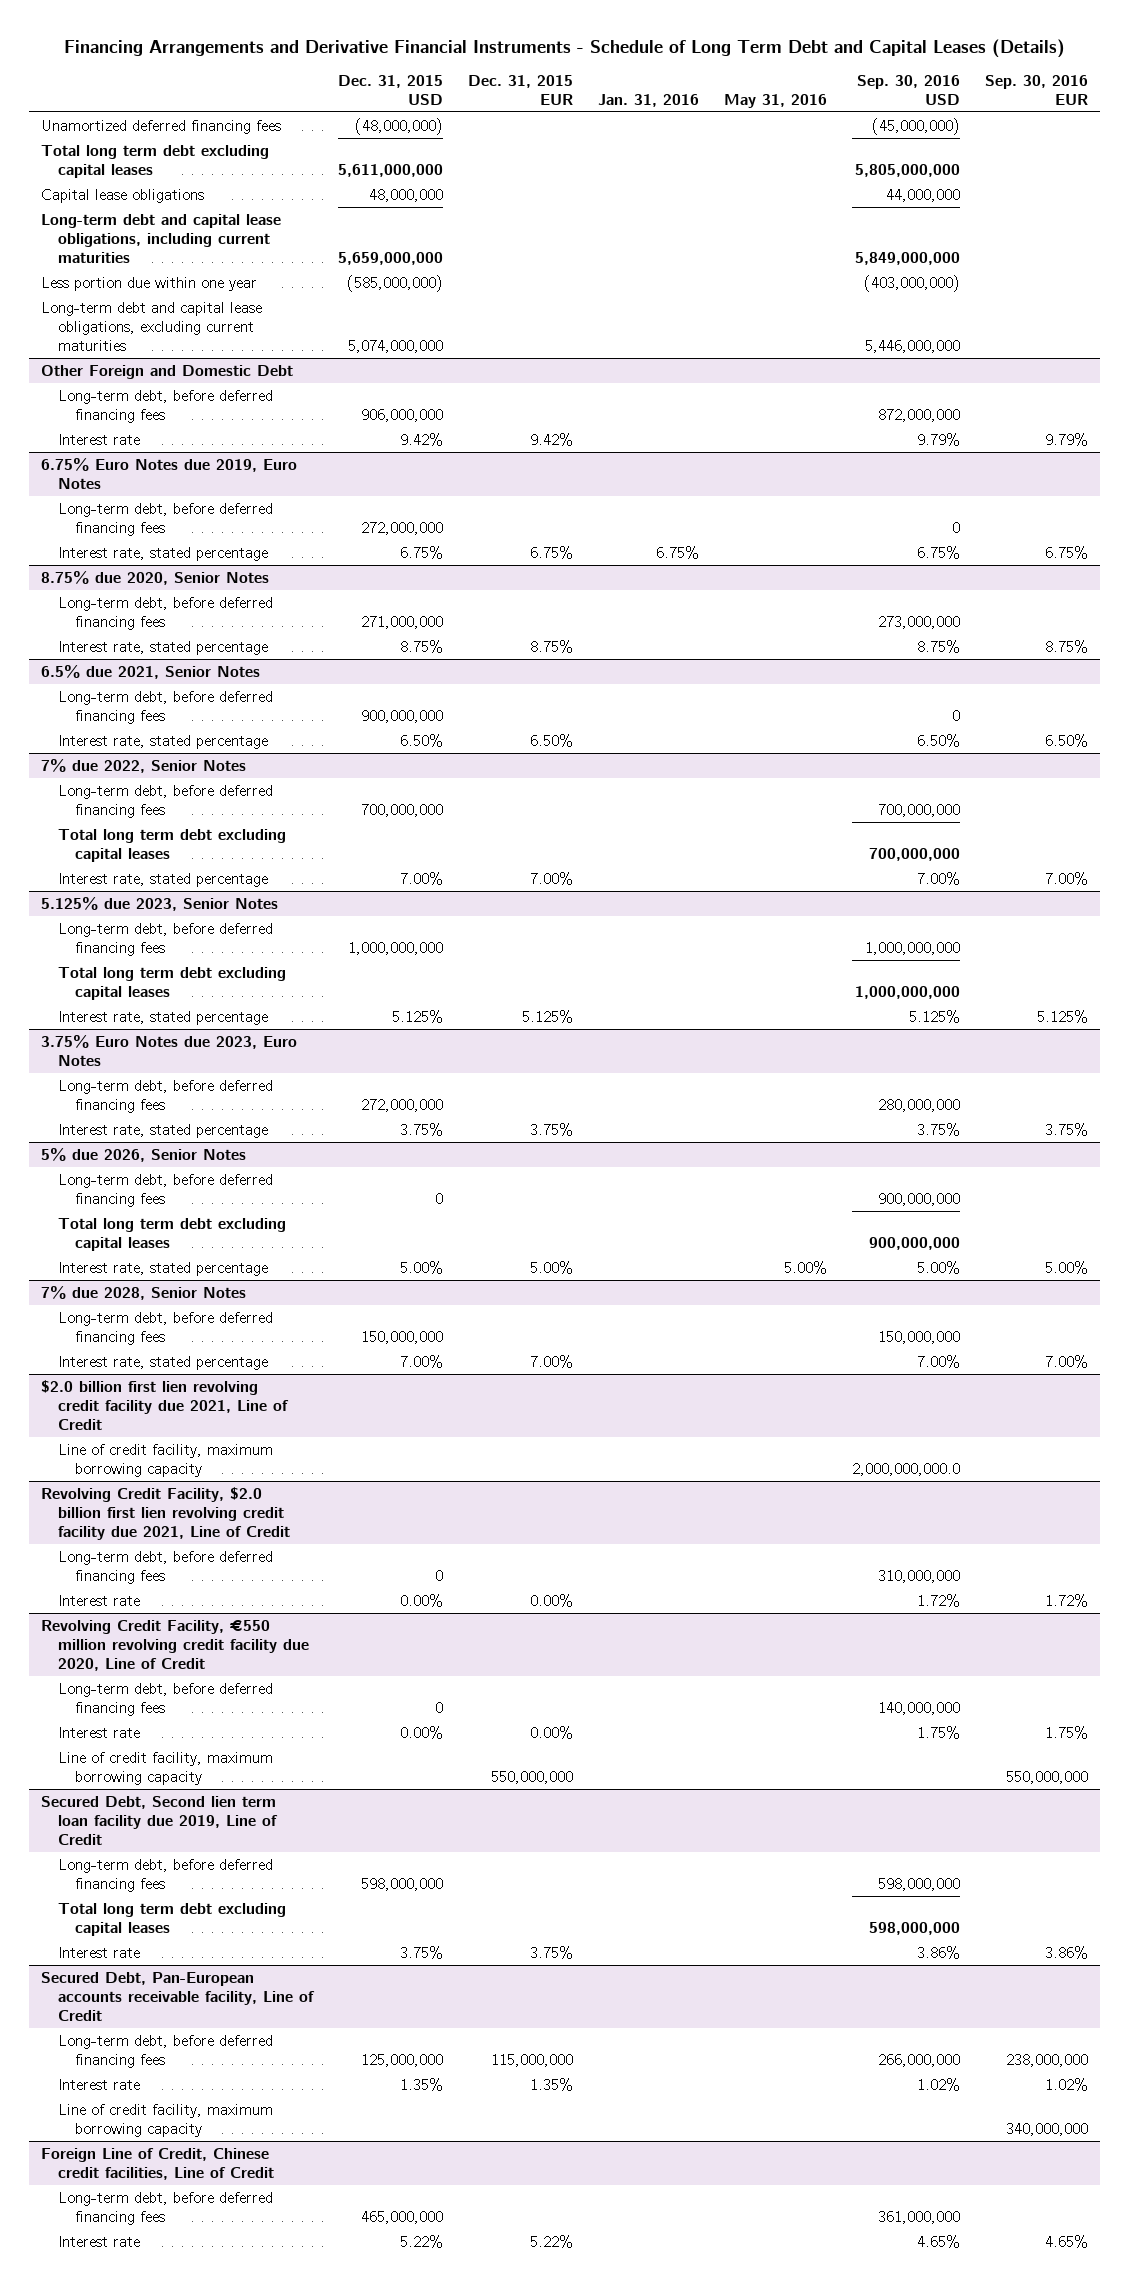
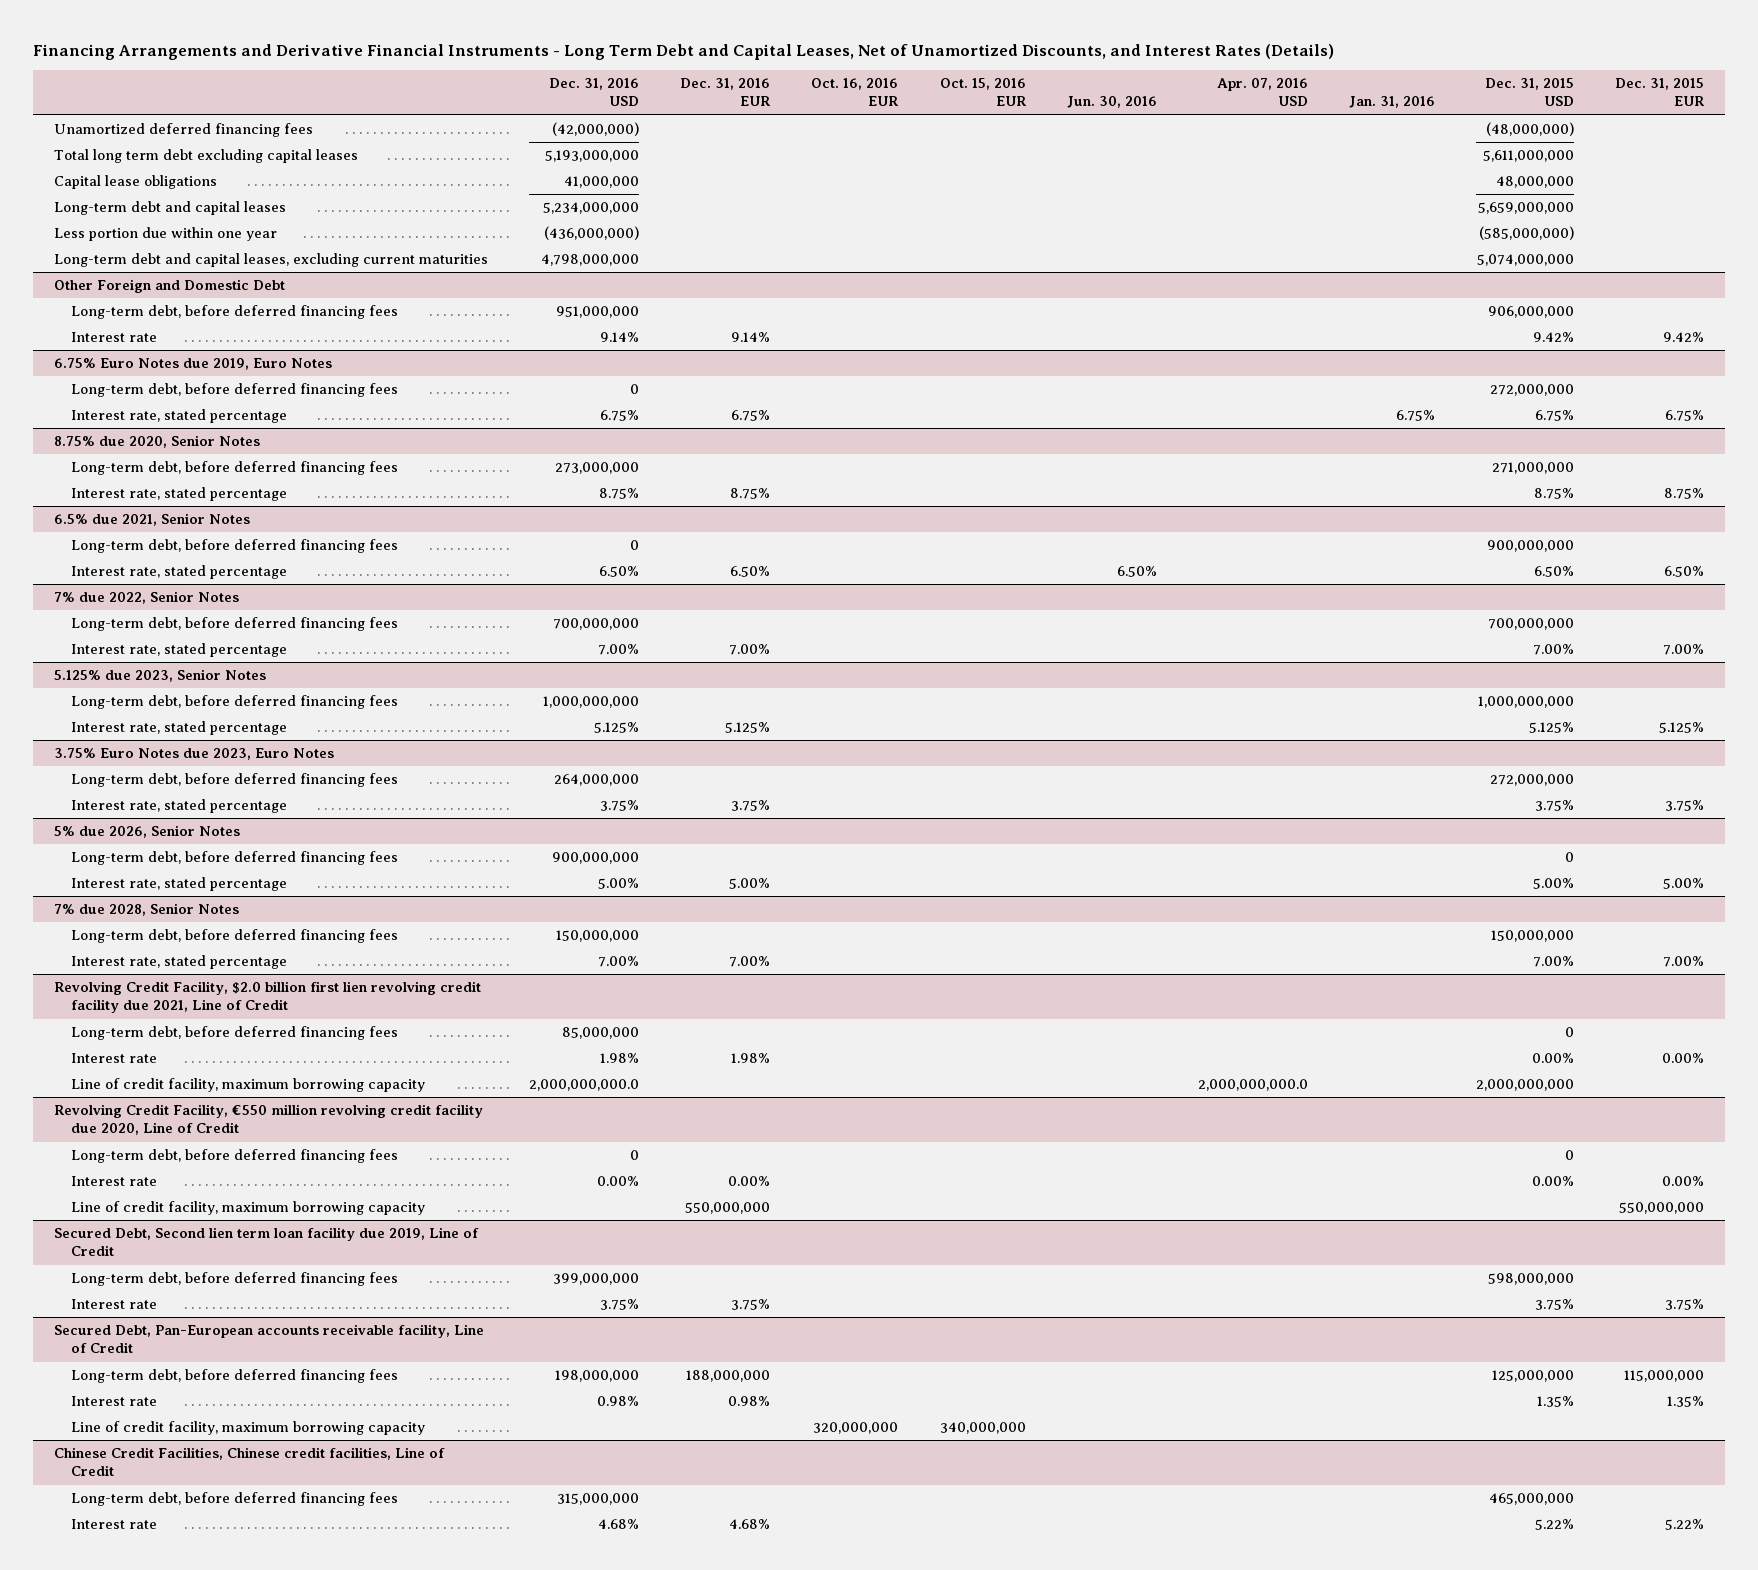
[63,38,1065,58] Financing Arrangements and Derivative Financial Instruments - Schedule of Long Term Debt and Capital Leases (Details) -> [33,43,1335,60] Financing Arrangements and Derivative Financial Instruments - Long Term Debt and Capital Leases, Net of Unamortized Discounts, and Interest Rates (Details)
[723,93,827,108] May 31, 2016 -> none
[856,74,960,105] Sep. 30, 2016 USD -> none
[984,74,1088,105] Sep. 30, 2016 EUR -> none
none -> [549,78,640,107] Dec. 31, 2016 USD
none -> [680,78,772,107] Dec. 31, 2016 EUR
none -> [811,78,900,107] Oct. 16, 2016 EUR
none -> [939,78,1027,107] Oct. 15, 2016 EUR
none -> [1066,96,1157,109] Jun. 30, 2016
none -> [1216,78,1308,107] Apr. 07, 2016 USD
[41,213,282,264] Long-term debt and capital lease obligations, including current maturities -> [53,201,286,216] Long-term debt and capital leases
[41,301,263,352] Long-term debt and capital lease obligations, excluding current maturities -> [53,253,488,268] Long-term debt and capital leases, excluding current maturities
[57,828,286,862] Total long term debt excluding capital leases -> none
[57,966,286,1000] Total long term debt excluding capital leases -> none
[57,1217,286,1251] Total long term debt excluding capital leases -> none
[41,1379,289,1431] $2.0 billion first lien revolving credit facility due 2021, Line of Credit -> none
[57,1443,273,1477] Line of credit facility, maximum borrowing capacity -> none
none -> [71,1078,426,1093] Line of credit facility, maximum borrowing capacity
[57,1902,286,1936] Total long term debt excluding capital leases -> none
[41,2147,274,2180] Foreign Line of Credit, Chinese credit facilities, Line of Credit -> [53,1447,445,1477] Chinese Credit Facilities, Chinese credit facilities, Line of Credit

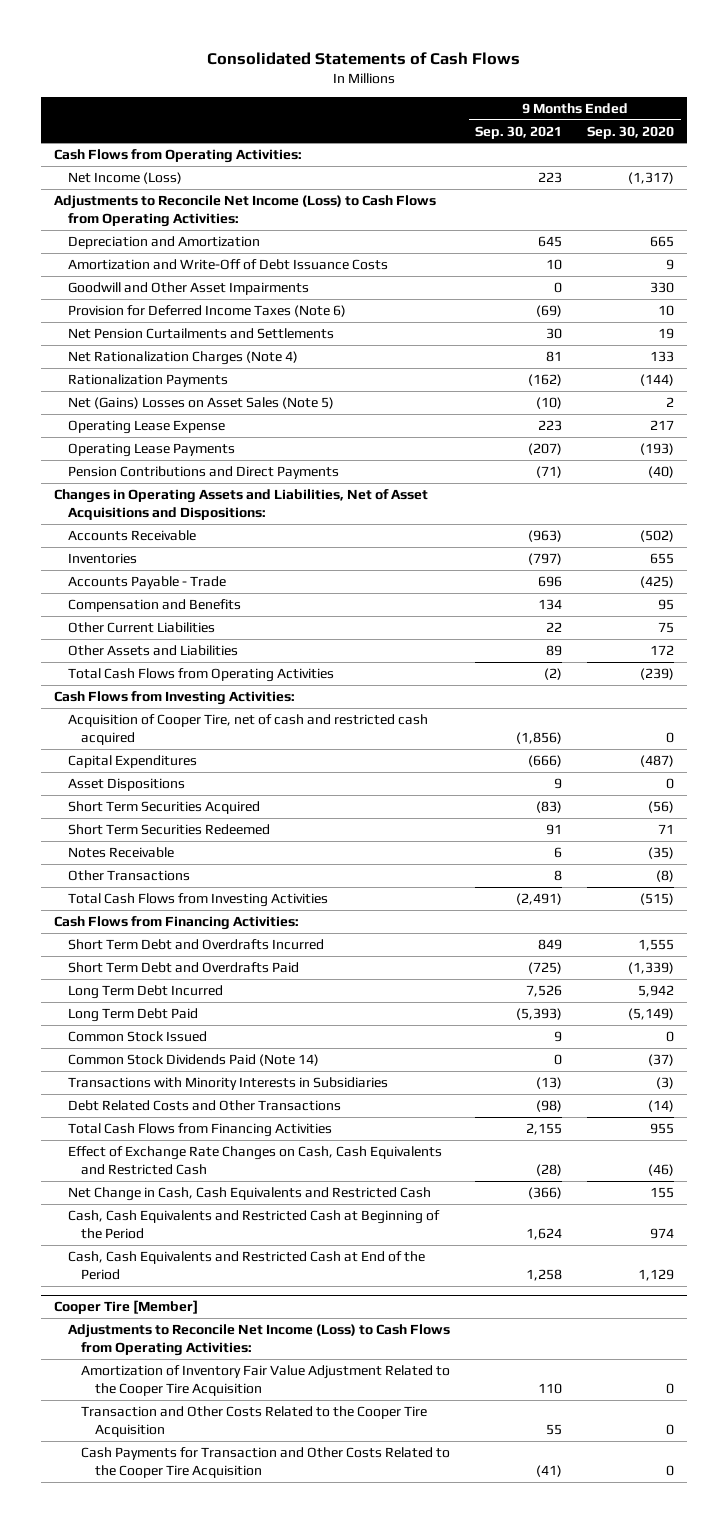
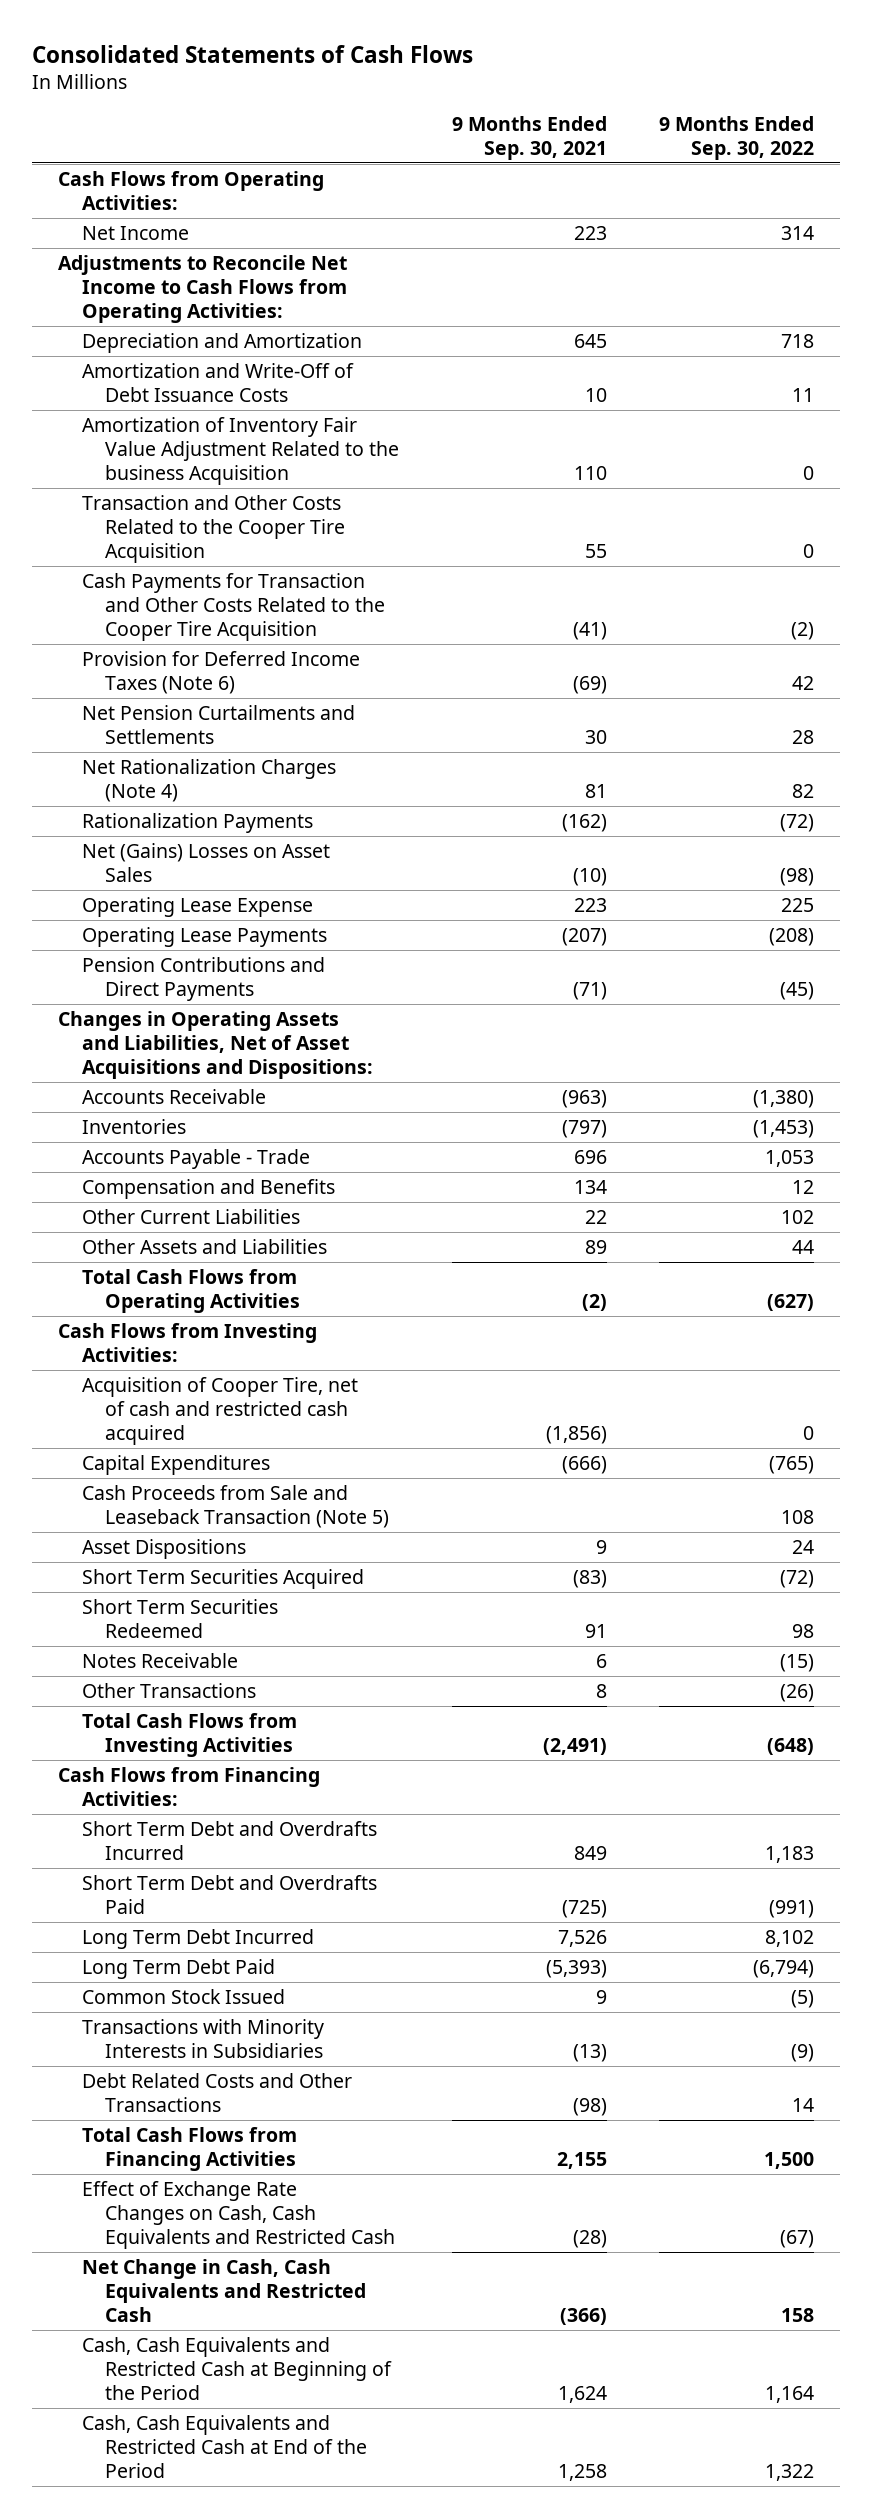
[587,125,675,139] Sep. 30, 2020 -> none
none -> [659,115,815,160] 9 Months Ended Sep. 30, 2022
[67,171,182,184] Net Income (Loss) -> [81,226,189,241] Net Income
[53,194,436,228] Adjustments to Reconcile Net Income (Loss) to Cash Flows from Operating Activities: -> [58,255,348,323] Adjustments to Reconcile Net Income to Cash Flows from Operating Activities:
[67,281,309,295] Goodwill and Other Asset Impairments -> none
none -> [81,417,400,485] Amortization of Inventory Fair Value Adjustment Related to the business Acquisition
none -> [81,495,346,563] Transaction and Other Costs Related to the Cooper Tire Acquisition
none -> [81,573,386,641] Cash Payments for Transaction and Other Costs Related to the Cooper Tire Acquisition
[67,396,334,409] Net (Gains) Losses on Asset Sales (Note 5) -> [81,843,330,883] Net (Gains) Losses on Asset Sales
none -> [81,1485,390,1529] Cash Proceeds from Sale and Leaseback Transaction (Note 5)
[67,1053,319,1066] Common Stock Dividends Paid (Note 14) -> none
[53,1300,198,1315] Cooper Tire [Member] -> none
[67,1323,450,1357] Adjustments to Reconcile Net Income (Loss) to Cash Flows from Operating Activities: -> none
[81,1364,451,1397] Amortization of Inventory Fair Value Adjustment Related to the Cooper Tire Acquisition -> none
[81,1405,428,1438] Transaction and Other Costs Related to the Cooper Tire Acquisition -> none
[81,1446,451,1479] Cash Payments for Transaction and Other Costs Related to the Cooper Tire Acquisition -> none

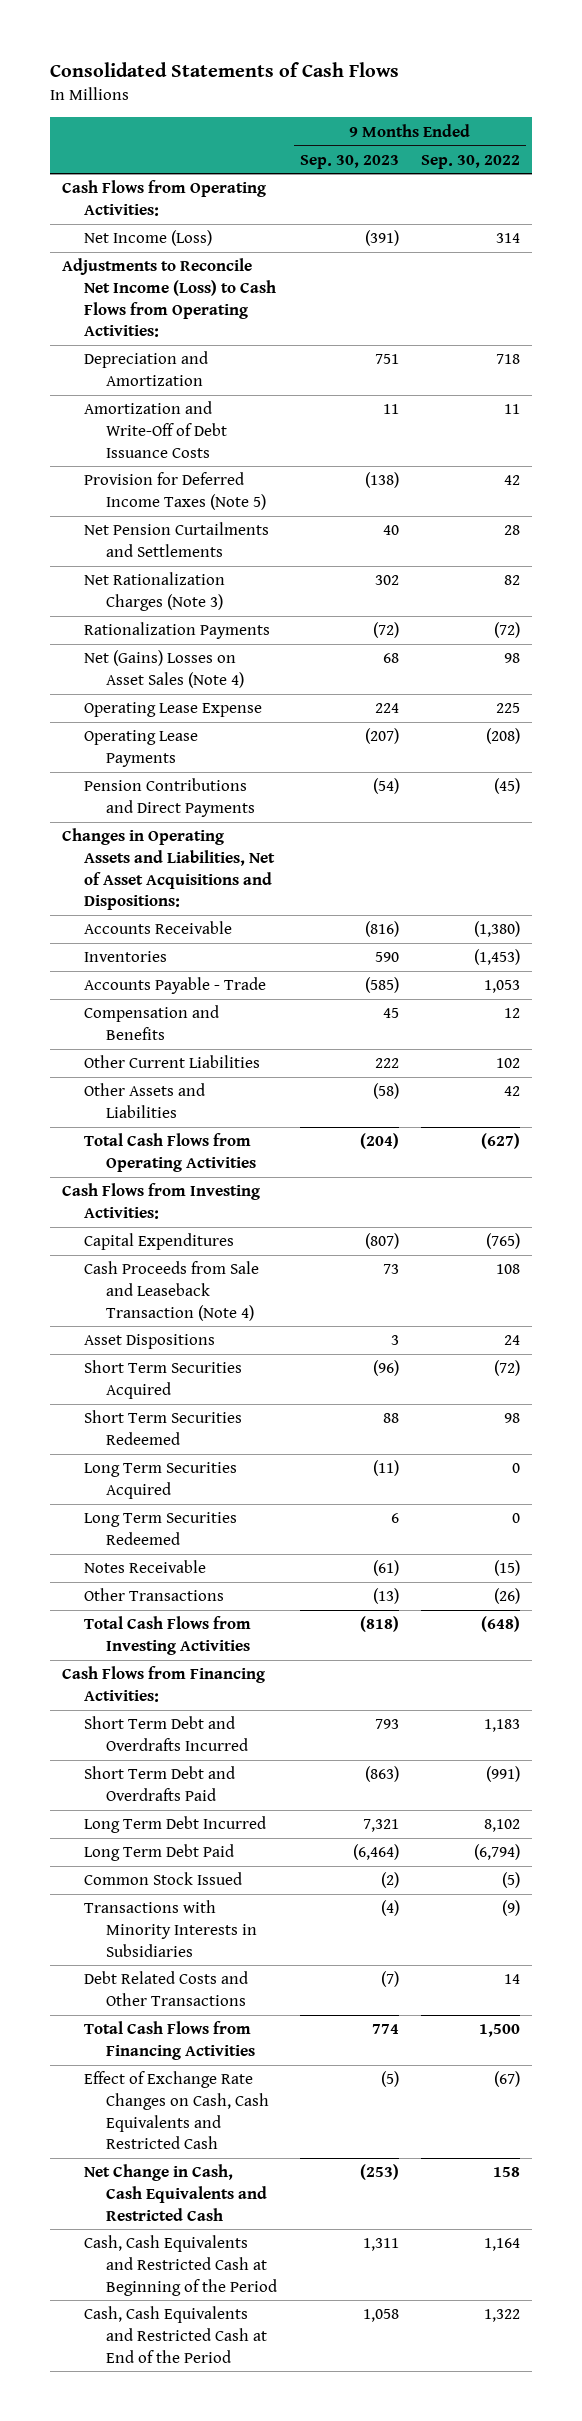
[451,115,607,160] 9 Months Ended Sep. 30, 2021 -> none
none -> [299,154,399,169] Sep. 30, 2023
[81,226,189,241] Net Income -> [83,230,212,247] Net Income (Loss)
[58,255,348,323] Adjustments to Reconcile Net Income to Cash Flows from Operating Activities: -> [61,258,276,338] Adjustments to Reconcile Net Income (Loss) to Cash Flows from Operating Activities:
[81,417,400,485] Amortization of Inventory Fair Value Adjustment Related to the business Acquisition -> none
[81,495,346,563] Transaction and Other Costs Related to the Cooper Tire Acquisition -> none
[81,573,386,641] Cash Payments for Transaction and Other Costs Related to the Cooper Tire Acquisition -> none
[81,651,360,695] Provision for Deferred Income Taxes (Note 6) -> [83,472,266,510] Provision for Deferred Income Taxes (Note 5)
[81,759,336,803] Net Rationalization Charges (Note 4) -> [83,572,225,611] Net Rationalization Charges (Note 3)
[81,843,330,883] Net (Gains) Losses on Asset Sales -> [83,650,244,688] Net (Gains) Losses on Asset Sales (Note 4)
[780,868,815,887] (98) -> [504,653,521,664] 98
[792,1240,815,1255] 44 -> [504,1086,521,1097] 42
[81,1377,358,1445] Acquisition of Cooper Tire, net of cash and restricted cash acquired -> none
[81,1485,390,1529] Cash Proceeds from Sale and Leaseback Transaction (Note 5) -> [83,1261,259,1321] Cash Proceeds from Sale and Leaseback Transaction (Note 4)
none -> [83,1462,237,1499] Long Term Securities Acquired
none -> [83,1512,237,1545] Long Term Securities Redeemed

